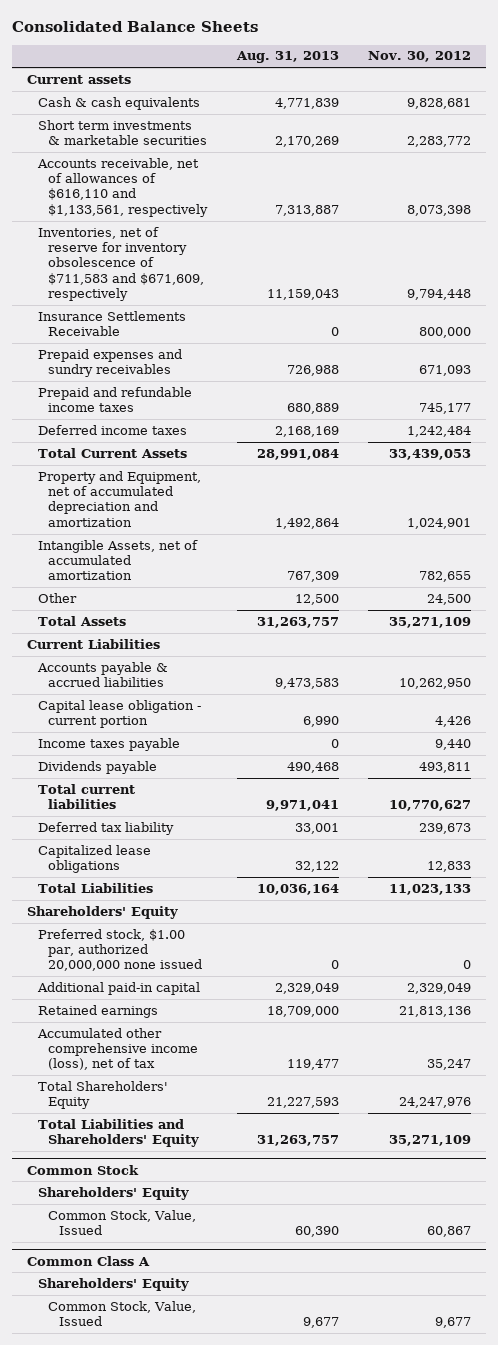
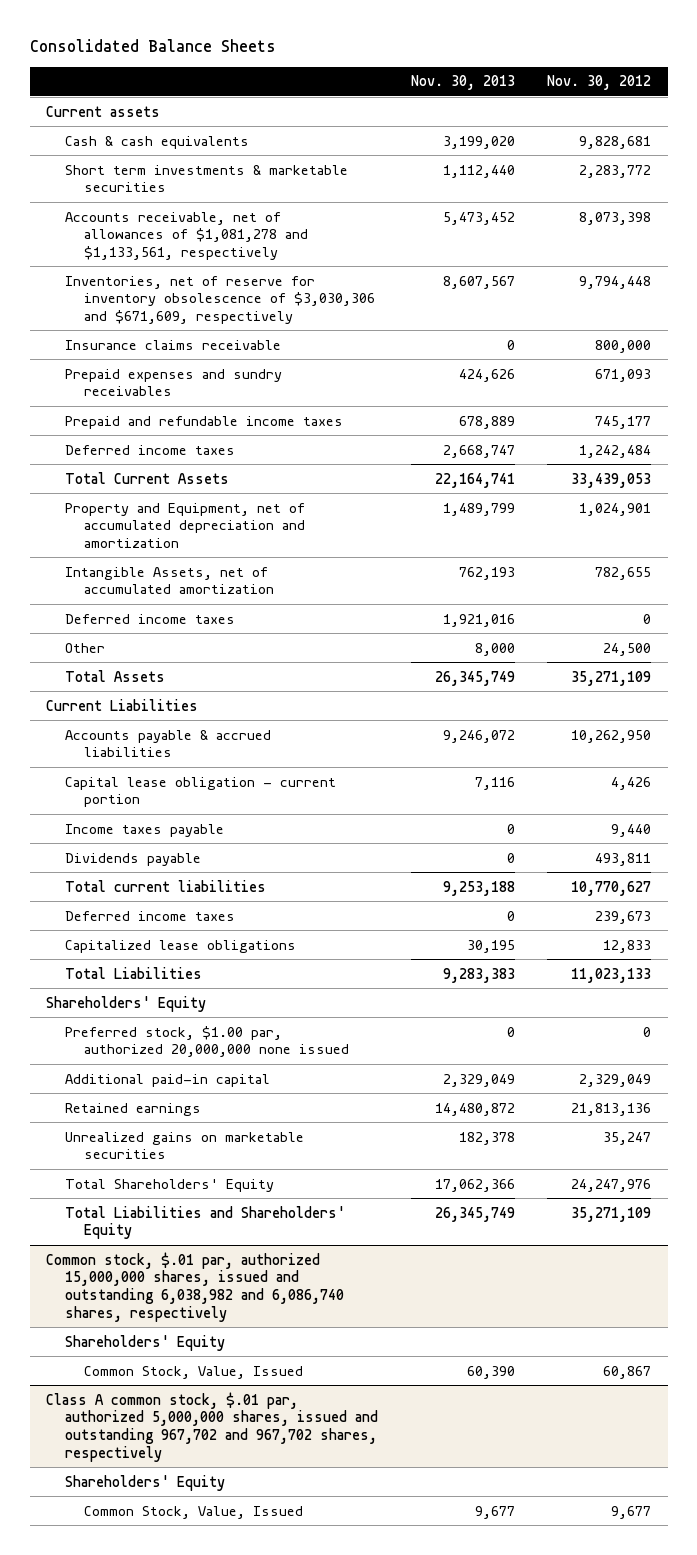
[235,51,339,64] Aug. 31, 2013 -> none
none -> [410,75,515,91] Nov. 30, 2013
[36,157,209,217] Accounts receivable, net of allowances of $616,110 and $1,133,561, respectively -> [65,211,309,260] Accounts receivable, net of allowances of $1,081,278 and $1,133,561, respectively
[37,226,205,302] Inventories, net of reserve for inventory obsolescence of $711,583 and $671,609, respectively -> [65,275,376,324] Inventories, net of reserve for inventory obsolescence of $3,030,306 and $671,609, respectively
[37,310,186,337] Insurance Settlements Receivable -> [65,339,282,350] Insurance claims receivable
none -> [65,613,236,624] Deferred income taxes
[37,821,174,835] Deferred tax liability -> [65,910,236,921] Deferred income taxes
[36,1027,199,1071] Accumulated other comprehensive income (loss), net of tax -> [65,1131,305,1160] Unrealized gains on marketable securities
[27,1164,140,1175] Common Stock -> none
none -> [46,1251,345,1322] Common stock, $.01 par, authorized 15,000,000 shares, issued and outstanding 6,038,982 and 6,086,740 shares, respectively
[27,1255,151,1266] Common Class A -> none
none -> [46,1391,379,1462] Class A common stock, $.01 par, authorized 5,000,000 shares, issued and outstanding 967,702 and 967,702 shares, respectively

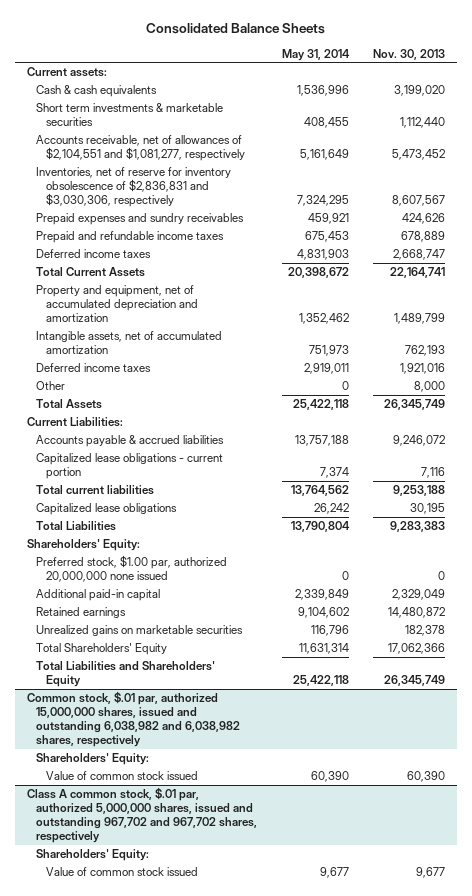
[547,75,652,91] Nov. 30, 2012 -> none
none -> [281,48,350,61] May 31, 2014
[46,105,161,117] Current assets -> [27,67,108,78] Current assets:
[65,339,282,350] Insurance claims receivable -> none
[65,211,309,260] Accounts receivable, net of allowances of $1,081,278 and $1,133,561, respectively -> [36,135,245,162] Accounts receivable, net of allowances of $2,104,551 and $1,081,277, respectively
[65,275,376,324] Inventories, net of reserve for inventory obsolescence of $3,030,306 and $671,609, respectively -> [36,167,232,208] Inventories, net of reserve for inventory obsolescence of $2,836,831 and $3,030,306, respectively
[65,502,306,548] Property and Equipment, net of accumulated depreciation and amortization -> [36,285,198,323] Property and equipment, net of accumulated depreciation and amortization
[65,566,275,595] Intangible Assets, net of accumulated amortization -> [36,331,223,355] Intangible assets, net of accumulated amortization
[46,698,199,711] Current Liabilities -> [27,417,124,428] Current Liabilities:
[65,823,225,837] Income taxes payable -> none
[65,852,202,866] Dividends payable -> none
[65,776,337,808] Capital lease obligation - current portion -> [36,453,224,480] Capitalized lease obligations - current portion
[65,910,236,921] Deferred income taxes -> none
[46,995,207,1012] Shareholders' Equity -> [27,539,141,552] Shareholders' Equity:
[46,1251,345,1322] Common stock, $.01 par, authorized 15,000,000 shares, issued and outstanding 6,038,982 and 6,086,740 shares, respectively -> [27,691,241,748] Common stock, $.01 par, authorized 15,000,000 shares, issued and outstanding 6,038,982 and 6,038,982 shares, respectively
[65,1334,226,1351] Shareholders' Equity -> [36,753,150,766] Shareholders' Equity:
[84,1365,304,1379] Common Stock, Value, Issued -> [45,771,198,781] Value of common stock issued
[65,1474,226,1491] Shareholders' Equity -> [36,849,150,862] Shareholders' Equity:
[84,1505,304,1519] Common Stock, Value, Issued -> [45,867,198,877] Value of common stock issued

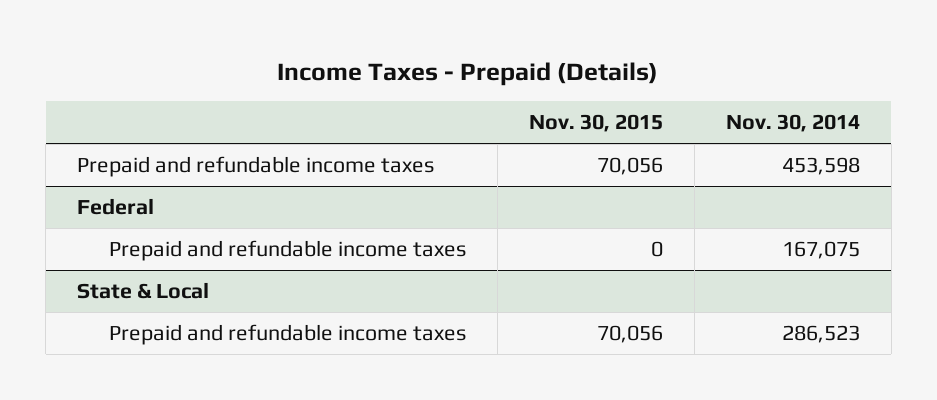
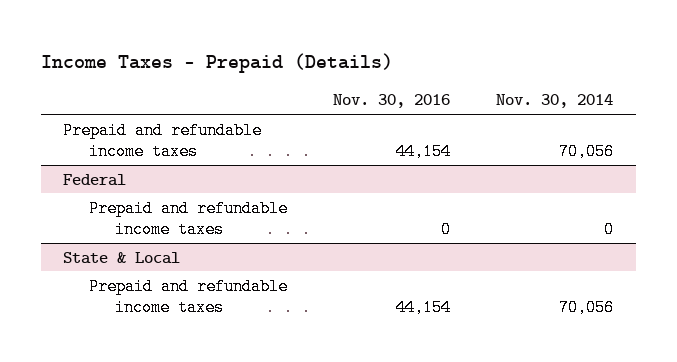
[528,114,663,133] Nov. 30, 2015 -> none
none -> [333,94,451,109] Nov. 30, 2016
[781,157,860,176] 453,598 -> [559,142,615,160] 70,056
[781,241,860,260] 167,075 -> [604,220,615,238] 0
[781,325,860,344] 286,523 -> [559,298,615,316] 70,056

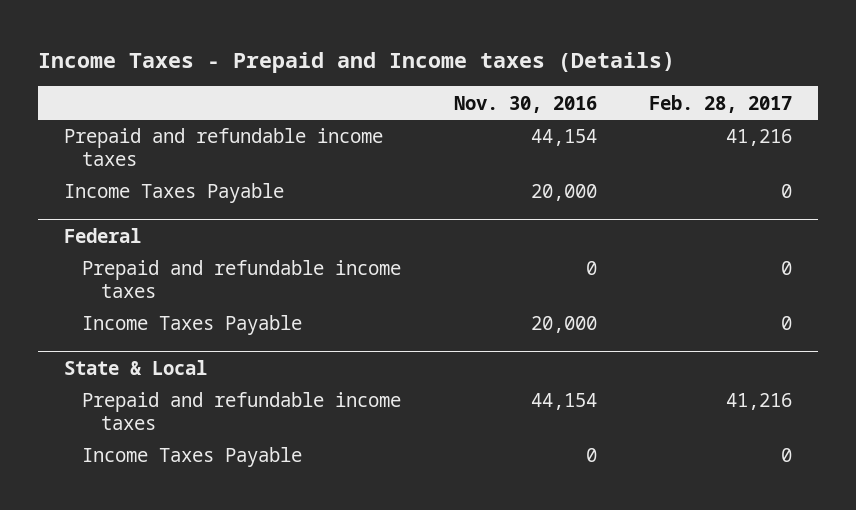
[40,53,393,74] Income Taxes - Prepaid (Details) -> [38,51,676,73] Income Taxes - Prepaid and Income taxes (Details)
[496,94,614,109] Nov. 30, 2014 -> none
none -> [648,94,792,113] Feb. 28, 2017
none -> [64,183,285,204] Income Taxes Payable
none -> [82,315,303,336] Income Taxes Payable
none -> [82,447,303,468] Income Taxes Payable

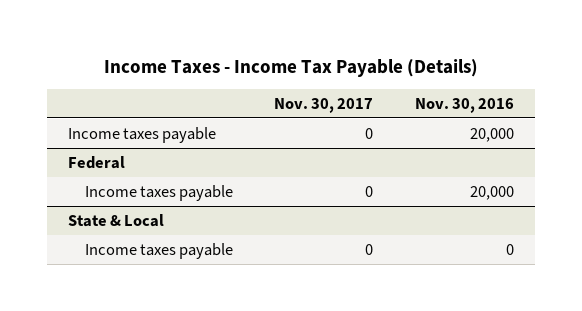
[38,51,676,73] Income Taxes - Prepaid and Income taxes (Details) -> [104,58,479,77] Income Taxes - Income Tax Payable (Details)
[648,94,792,113] Feb. 28, 2017 -> none
none -> [274,97,374,113] Nov. 30, 2017
[64,128,384,166] Prepaid and refundable income taxes -> none
[64,183,285,204] Income Taxes Payable -> [68,126,217,143] Income taxes payable
[82,260,402,298] Prepaid and refundable income taxes -> none
[82,315,303,336] Income Taxes Payable -> [84,184,233,201] Income taxes payable
[82,392,402,430] Prepaid and refundable income taxes -> none
[82,447,303,468] Income Taxes Payable -> [84,242,233,259] Income taxes payable

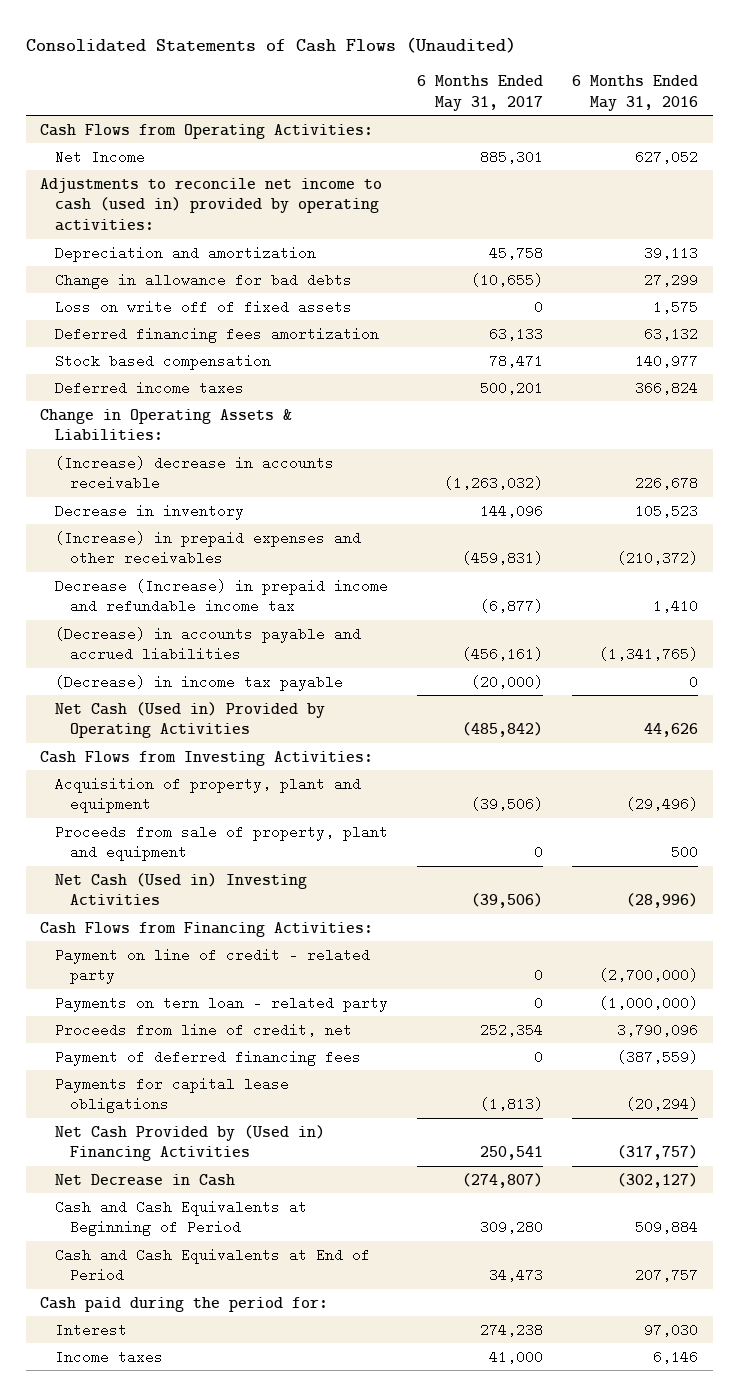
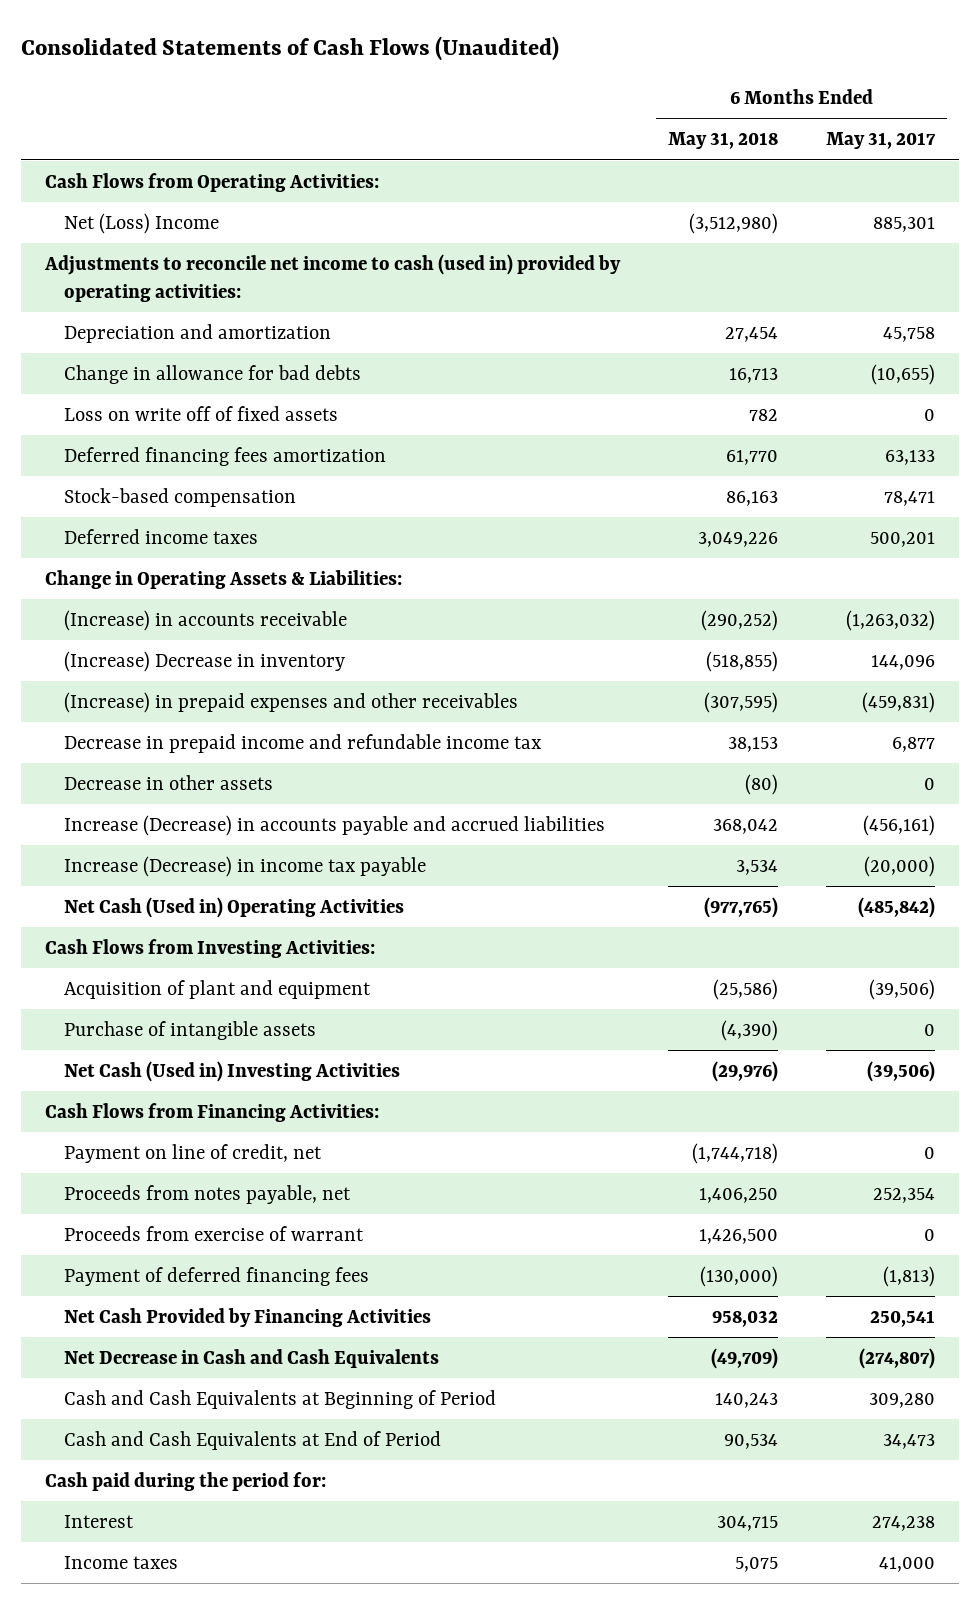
[572,75,699,111] 6 Months Ended May 31, 2016 -> none
none -> [668,132,779,150] May 31, 2018
[55,149,146,164] Net Income -> [63,212,219,234] Net (Loss) Income
[55,353,272,370] Stock based compensation -> [63,487,296,507] Stock-based compensation
[55,455,335,491] (Increase) decrease in accounts receivable -> [63,609,347,631] (Increase) in accounts receivable
[55,503,245,520] Decrease in inventory -> [63,650,345,672] (Increase) Decrease in inventory
[55,578,389,614] Decrease (Increase) in prepaid income and refundable income tax -> [63,733,541,753] Decrease in prepaid income and refundable income tax
[480,599,544,614] (6,877) -> [892,736,936,752] 6,877
none -> [63,774,273,790] Decrease in other assets
[55,626,362,662] (Decrease) in accounts payable and accrued liabilities -> [63,814,605,836] Increase (Decrease) in accounts payable and accrued liabilities
[55,674,344,691] (Decrease) in income tax payable -> [63,855,426,877] Increase (Decrease) in income tax payable
[55,701,326,739] Net Cash (Used in) Provided by Operating Activities -> [63,896,404,918] Net Cash (Used in) Operating Activities
[55,824,389,862] Proceeds from sale of property, plant and equipment -> none
[55,776,362,814] Acquisition of property, plant and equipment -> [63,979,371,999] Acquisition of plant and equipment
none -> [63,1020,316,1040] Purchase of intangible assets
[55,995,389,1012] Payments on tern loan - related party -> none
[55,1076,290,1114] Payments for capital lease obligations -> none
[55,947,371,985] Payment on line of credit - related party -> [63,1143,322,1163] Payment on line of credit, net
[55,1022,353,1037] Proceeds from line of credit, net -> [63,1184,351,1204] Proceeds from notes payable, net
none -> [63,1225,364,1241] Proceeds from exercise of warrant
[534,1049,544,1064] 0 -> [883,1265,936,1287] (1,813)
[55,1124,326,1162] Net Cash Provided by (Used in) Financing Activities -> [63,1307,431,1327] Net Cash Provided by Financing Activities
[55,1173,236,1186] Net Decrease in Cash -> [63,1348,439,1368] Net Decrease in Cash and Cash Equivalents

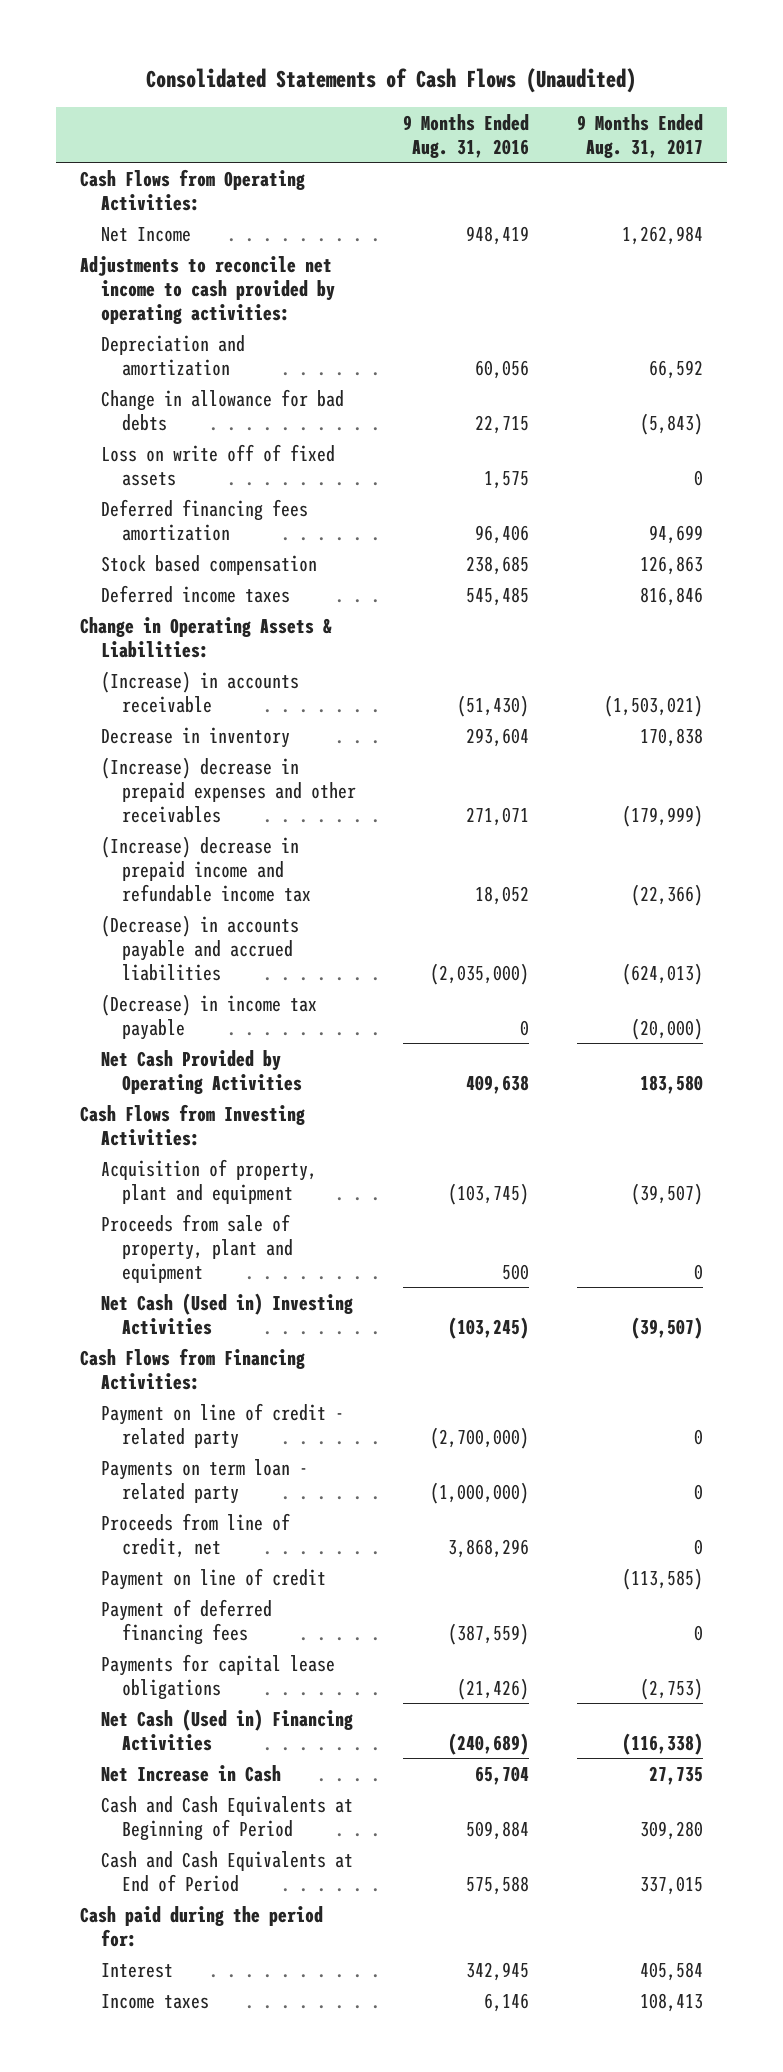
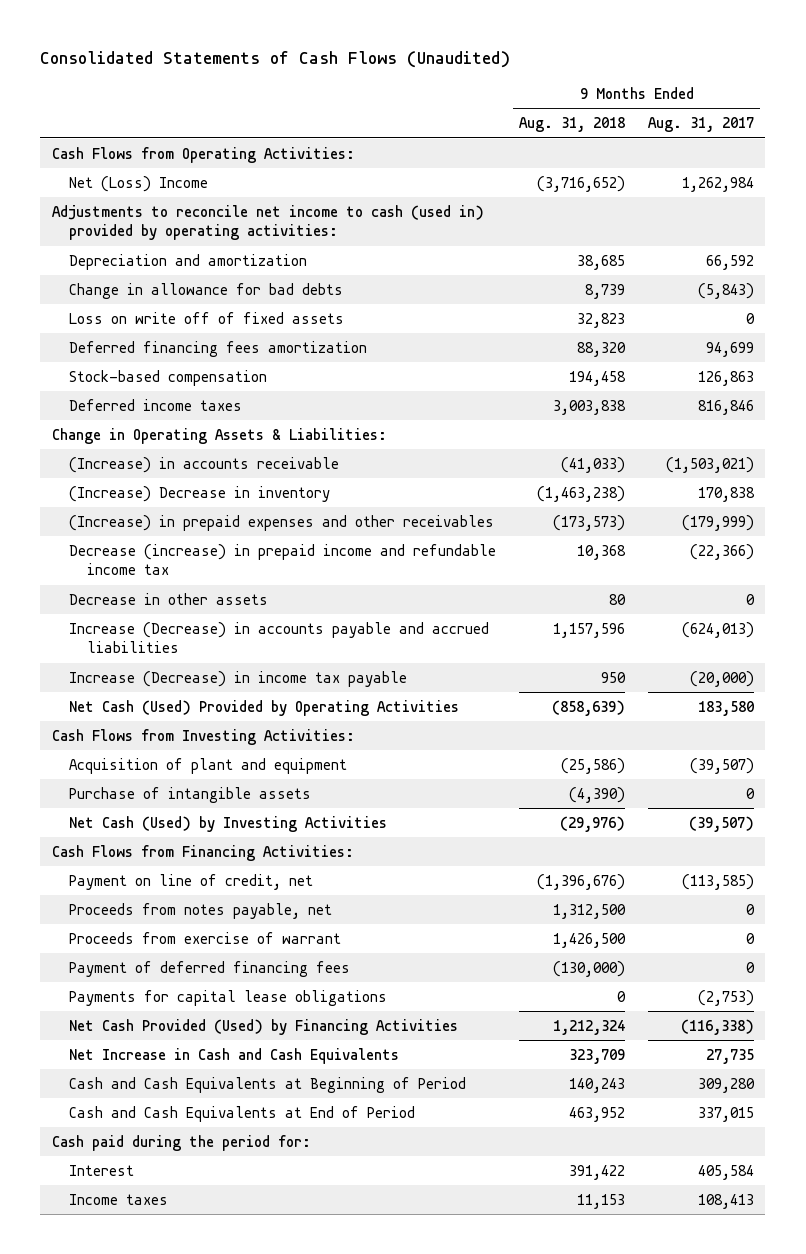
[403,113,530,158] 9 Months Ended Aug. 31, 2016 -> none
none -> [519,117,626,133] Aug. 31, 2018
[100,226,191,242] Net Income -> [69,175,209,192] Net (Loss) Income
[79,255,335,324] Adjustments to reconcile net income to cash provided by operating activities: -> [51,204,484,241] Adjustments to reconcile net income to cash (used in) provided by operating activities:
[100,554,317,575] Stock based compensation -> [69,369,268,386] Stock-based compensation
[100,726,290,748] Decrease in inventory -> [69,485,331,502] (Increase) Decrease in inventory
[100,756,356,823] (Increase) decrease in prepaid expenses and other receivables -> [69,514,495,531] (Increase) in prepaid expenses and other receivables
[100,835,311,902] (Increase) decrease in prepaid income and refundable income tax -> [69,543,497,576] Decrease (increase) in prepaid income and refundable income tax
none -> [69,592,269,605] Decrease in other assets
[100,914,299,981] (Decrease) in accounts payable and accrued liabilities -> [69,621,490,654] Increase (Decrease) in accounts payable and accrued liabilities
[100,993,317,1040] (Decrease) in income tax payable -> [69,670,408,687] Increase (Decrease) in income tax payable
[100,1049,302,1094] Net Cash Provided by Operating Activities -> [69,699,460,716] Net Cash (Used) Provided by Operating Activities
[100,1213,293,1283] Proceeds from sale of property, plant and equipment -> none
[100,1158,317,1204] Acquisition of property, plant and equipment -> [69,757,348,774] Acquisition of plant and equipment
none -> [69,786,312,803] Purchase of intangible assets
[100,1292,353,1335] Net Cash (Used in) Investing Activities -> [69,815,388,832] Net Cash (Used) by Investing Activities
[100,1402,344,1449] Payment on line of credit - related party -> none
[100,1458,308,1504] Payments on term loan - related party -> none
[100,1512,290,1558] Proceeds from line of credit, net -> none
[100,1567,326,1590] Payment on line of credit -> [69,873,314,890] Payment on line of credit, net
none -> [69,902,333,919] Proceeds from notes payable, net
none -> [69,931,342,944] Proceeds from exercise of warrant
[100,1708,353,1751] Net Cash (Used in) Financing Activities -> [69,1018,459,1035] Net Cash Provided (Used) by Financing Activities
[100,1764,281,1782] Net Increase in Cash -> [69,1047,400,1064] Net Increase in Cash and Cash Equivalents

